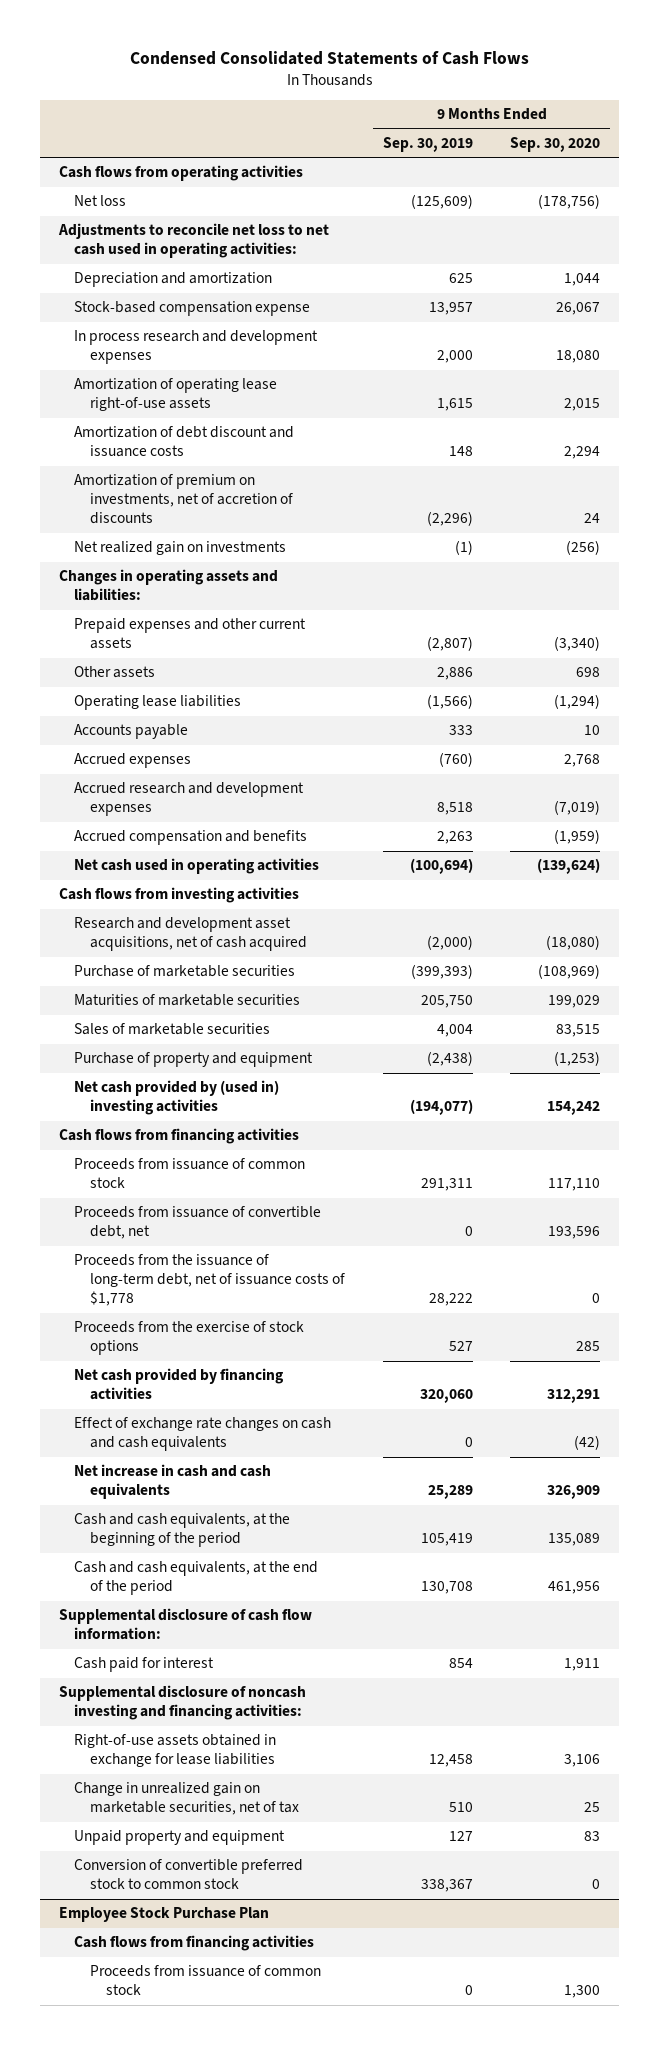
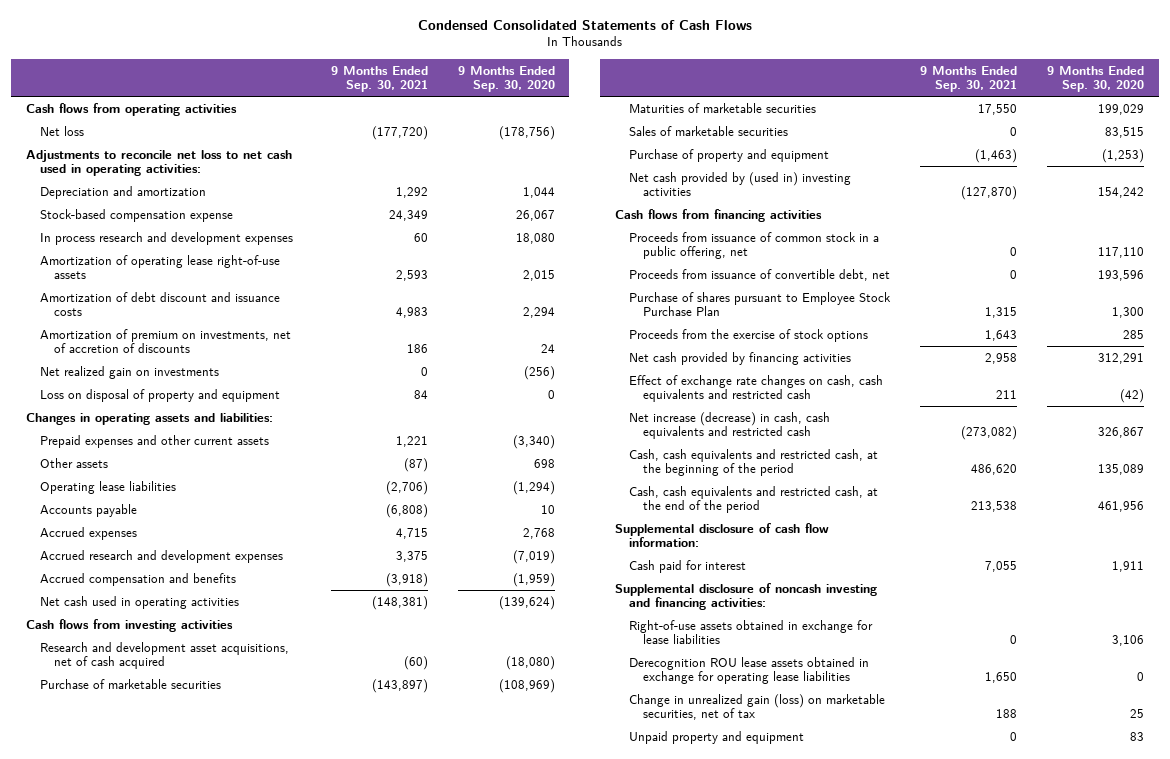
[382,137,473,153] Sep. 30, 2019 -> none
none -> [330,65,428,92] 9 Months Ended Sep. 30, 2021
none -> [39,388,280,402] Loss on disposal of property and equipment
[74,1158,306,1189] Proceeds from issuance of common stock -> [629,231,880,260] Proceeds from issuance of common stock in a public offering, net
[74,1254,346,1307] Proceeds from the issuance of long-term debt, net of issuance costs of $1,778 -> none
none -> [629,291,892,317] Purchase of shares pursuant to Employee Stock Purchase Plan
[74,1417,332,1452] Effect of exchange rate changes on cash and cash equivalents -> [629,374,884,403] Effect of exchange rate changes on cash, cash equivalents and restricted cash
[74,1464,272,1500] Net increase in cash and cash equivalents -> [629,411,831,440] Net increase (decrease) in cash, cash equivalents and restricted cash
[547,1485,601,1500] 326,909 -> [1097,427,1144,439] 326,867
[74,1513,291,1548] Cash and cash equivalents, at the beginning of the period -> [629,448,879,477] Cash, cash equivalents and restricted cash, at the beginning of the period
[74,1561,319,1596] Cash and cash equivalents, at the end of the period -> [629,485,879,514] Cash, cash equivalents and restricted cash, at the end of the period
none -> [629,656,870,685] Derecognition ROU lease assets obtained in exchange for operating lease liabilities
[74,1782,300,1816] Change in unrealized gain on marketable securities, net of tax -> [629,693,886,721] Change in unrealized gain (loss) on marketable securities, net of tax
[74,1859,304,1890] Conversion of convertible preferred stock to common stock -> none
[58,1907,269,1923] Employee Stock Purchase Plan -> none
[74,1935,315,1952] Cash flows from financing activities -> none
[90,1965,322,1996] Proceeds from issuance of common stock -> none

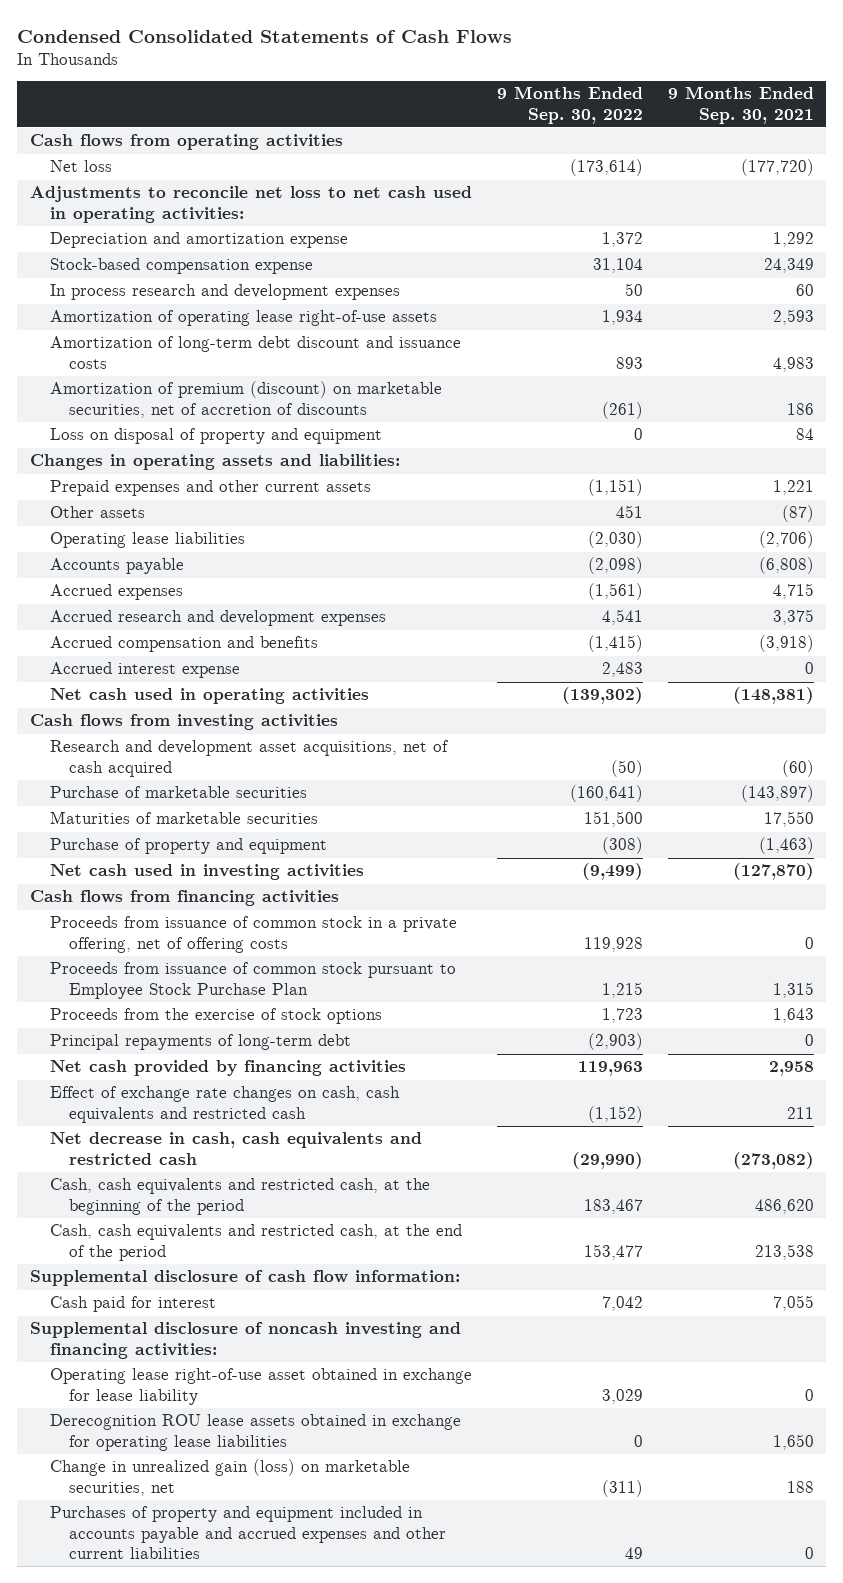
[457,65,555,92] 9 Months Ended Sep. 30, 2020 -> none
none -> [496,86,643,124] 9 Months Ended Sep. 30, 2022
[39,185,206,199] Depreciation and amortization -> [49,232,348,249] Depreciation and amortization expense
[39,365,219,379] Net realized gain on investments -> none
[39,291,280,317] Amortization of debt discount and issuance costs -> [49,336,461,369] Amortization of long-term debt discount and issuance costs
[39,328,291,354] Amortization of premium on investments, net of accretion of discounts -> [49,381,442,418] Amortization of premium (discount) on marketable securities, net of accretion of discounts
none -> [49,662,240,679] Accrued interest expense
[629,125,789,136] Sales of marketable securities -> none
[629,171,852,197] Net cash provided by (used in) investing activities -> [49,864,364,881] Net cash used in investing activities
[629,268,891,281] Proceeds from issuance of convertible debt, net -> none
[629,231,880,260] Proceeds from issuance of common stock in a public offering, net -> [49,916,457,953] Proceeds from issuance of common stock in a private offering, net of offering costs
[629,291,892,317] Purchase of shares pursuant to Employee Stock Purchase Plan -> [49,962,456,999] Proceeds from issuance of common stock pursuant to Employee Stock Purchase Plan
none -> [49,1034,351,1051] Principal repayments of long-term debt
[629,411,831,440] Net increase (decrease) in cash, cash equivalents and restricted cash -> [49,1132,422,1165] Net decrease in cash, cash equivalents and restricted cash
[629,619,874,645] Right-of-use assets obtained in exchange for lease liabilities -> [49,1368,472,1405] Operating lease right-of-use asset obtained in exchange for lease liability
[629,693,886,721] Change in unrealized gain (loss) on marketable securities, net of tax -> [49,1459,410,1496] Change in unrealized gain (loss) on marketable securities, net
[629,730,805,744] Unpaid property and equipment -> [49,1506,447,1559] Purchases of property and equipment included in accounts payable and accrued expenses and other current liabilities

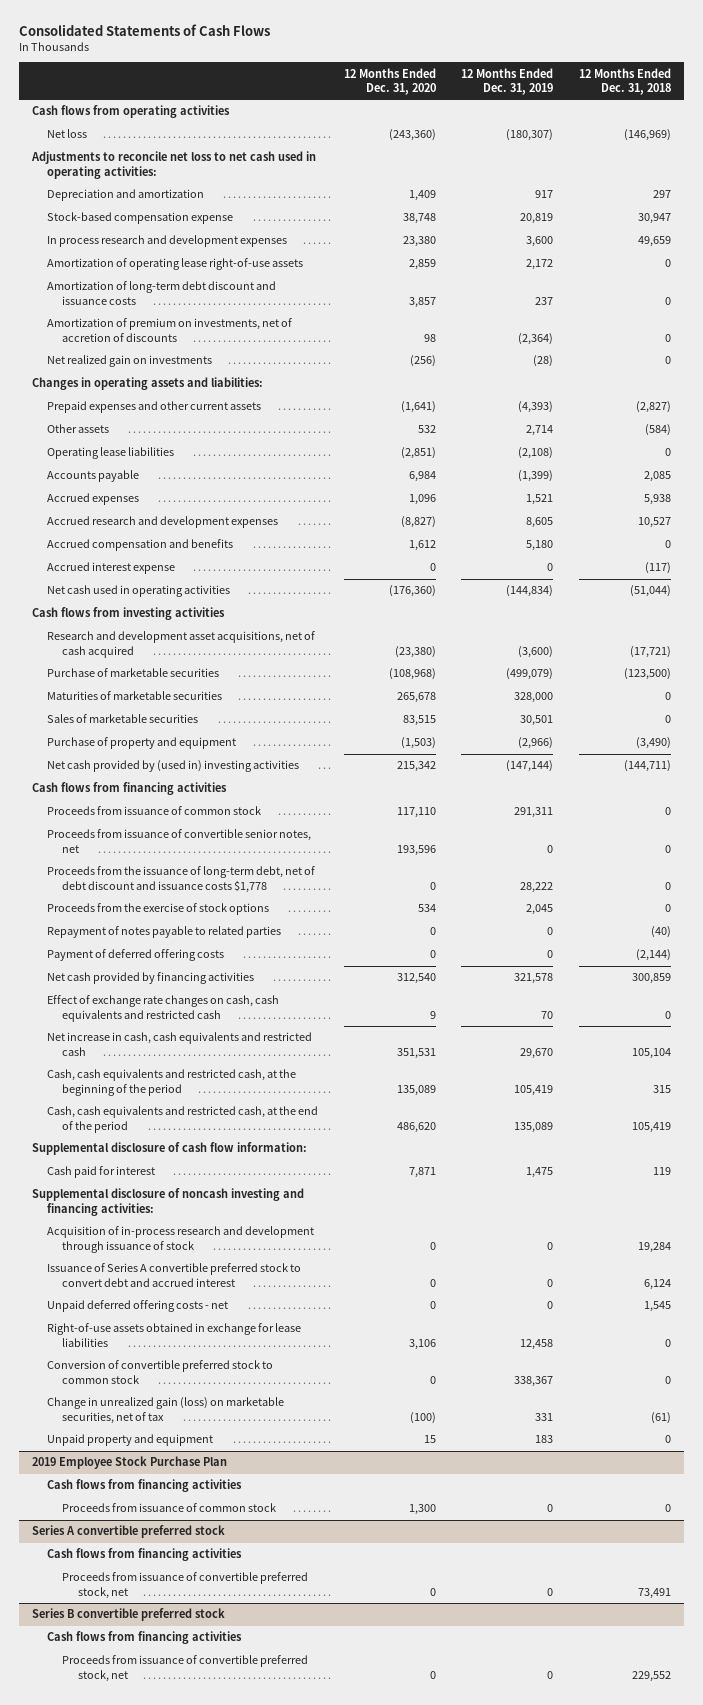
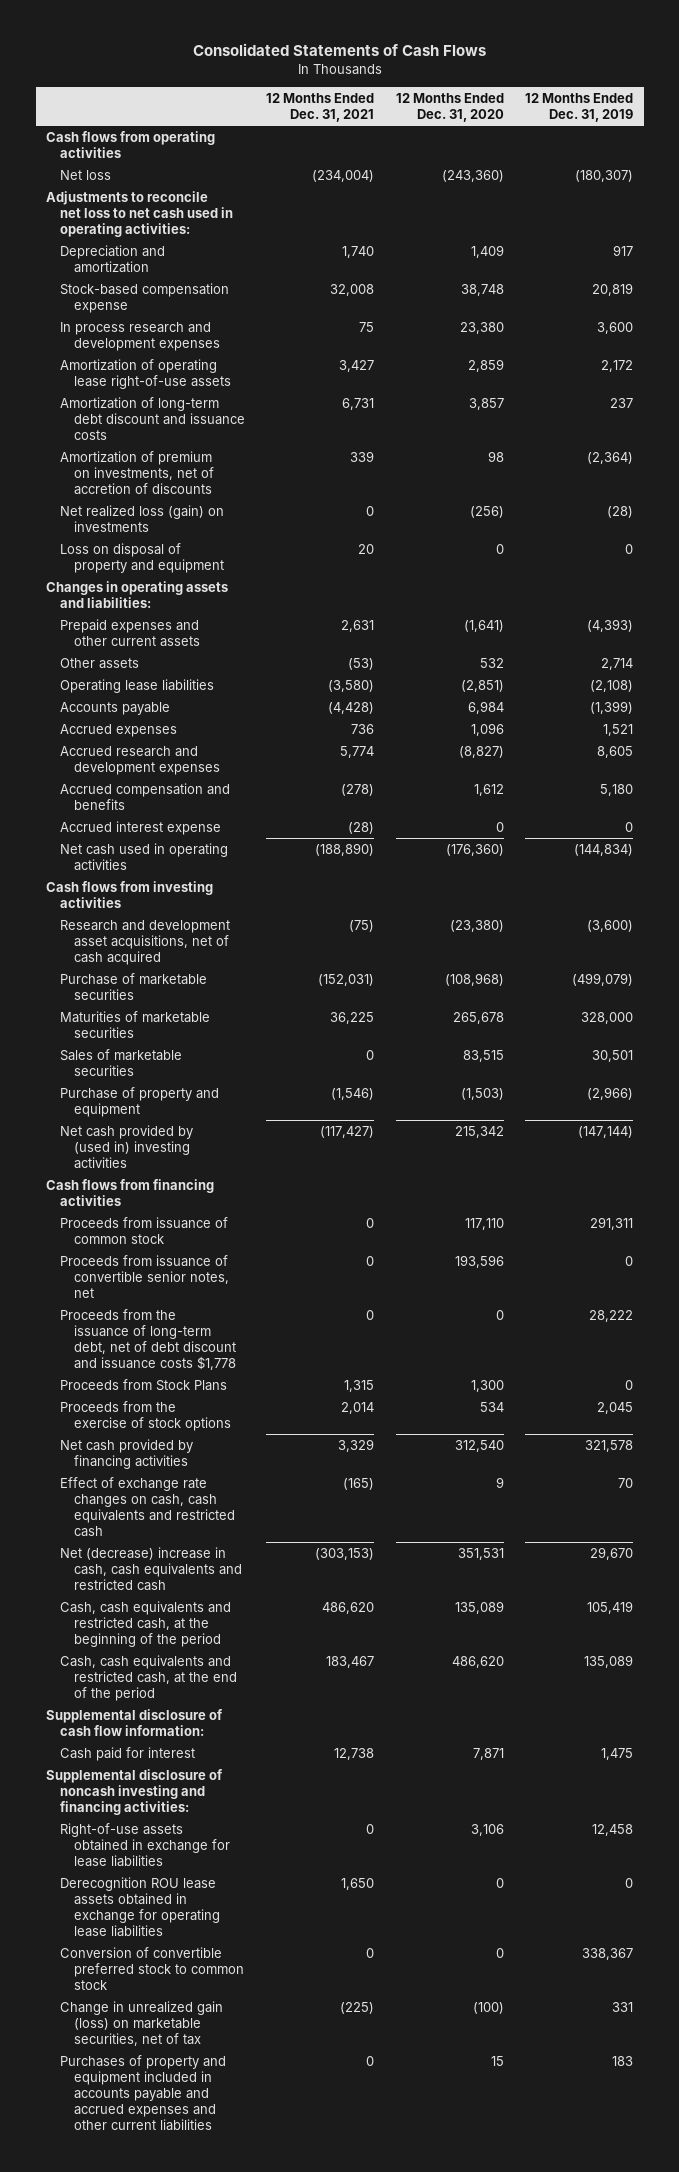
[579,67,672,95] 12 Months Ended Dec. 31, 2018 -> none
none -> [266,93,375,123] 12 Months Ended Dec. 31, 2021
[47,355,213,368] Net realized gain on investments -> [60,504,225,532] Net realized loss (gain) on investments
none -> [60,542,224,573] Loss on disposal of property and equipment
none -> [60,1378,228,1391] Proceeds from Stock Plans
[47,926,282,939] Repayment of notes payable to related parties -> none
[47,949,225,962] Payment of deferred offering costs -> none
[47,1032,313,1056] Net increase in cash, cash equivalents and restricted cash -> [60,1546,242,1591] Net (decrease) increase in cash, cash equivalents and restricted cash
[47,1226,315,1253] Acquisition of in-process research and development through issuance of stock -> none
[47,1263,302,1287] Issuance of Series A convertible preferred stock to convert debt and accrued interest -> none
[47,1300,229,1313] Unpaid deferred offering costs - net -> none
none -> [60,1876,220,1937] Derecognition ROU lease assets obtained in exchange for operating lease liabilities
[31,1456,227,1470] 2019 Employee Stock Purchase Plan -> none
[47,1479,243,1493] Cash flows from financing activities -> none
[62,1503,277,1513] Proceeds from issuance of common stock -> none
[31,1525,225,1539] Series A convertible preferred stock -> none
[47,1548,243,1562] Cash flows from financing activities -> none
[62,1572,309,1599] Proceeds from issuance of convertible preferred stock, net -> none
[31,1608,225,1622] Series B convertible preferred stock -> none
[47,1631,243,1645] Cash flows from financing activities -> none
[62,1655,309,1682] Proceeds from issuance of convertible preferred stock, net -> none
[47,1434,214,1447] Unpaid property and equipment -> [60,2054,227,2132] Purchases of property and equipment included in accounts payable and accrued expenses and other current liabilities

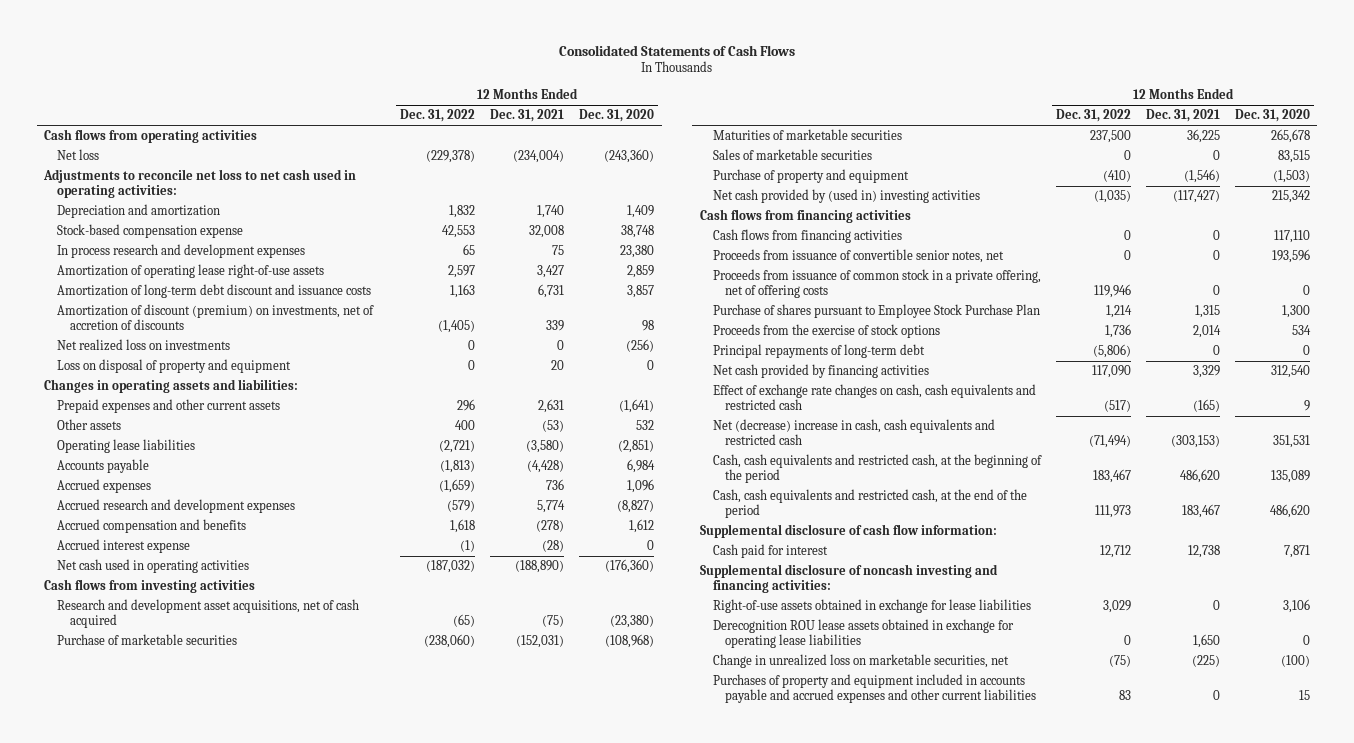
[525,93,634,123] 12 Months Ended Dec. 31, 2019 -> none
none -> [399,109,475,123] Dec. 31, 2022
[60,450,214,495] Amortization of premium on investments, net of accretion of discounts -> [56,304,374,330] Amortization of discount (premium) on investments, net of accretion of discounts
[60,504,225,532] Net realized loss (gain) on investments -> [56,339,230,352] Net realized loss on investments
[60,1216,229,1244] Proceeds from issuance of common stock -> [712,229,902,244] Cash flows from financing activities
[60,1308,236,1370] Proceeds from the issuance of long-term debt, net of debt discount and issuance costs $1,778 -> none
none -> [712,269,1041,298] Proceeds from issuance of common stock in a private offering, net of offering costs
[60,1378,228,1391] Proceeds from Stock Plans -> [712,304,1040,319] Purchase of shares pursuant to Employee Stock Purchase Plan
none -> [712,344,925,359] Principal repayments of long-term debt
[60,1946,244,1990] Conversion of convertible preferred stock to common stock -> none
[60,2000,224,2046] Change in unrealized gain (loss) on marketable securities, net of tax -> [712,654,1009,669] Change in unrealized loss on marketable securities, net

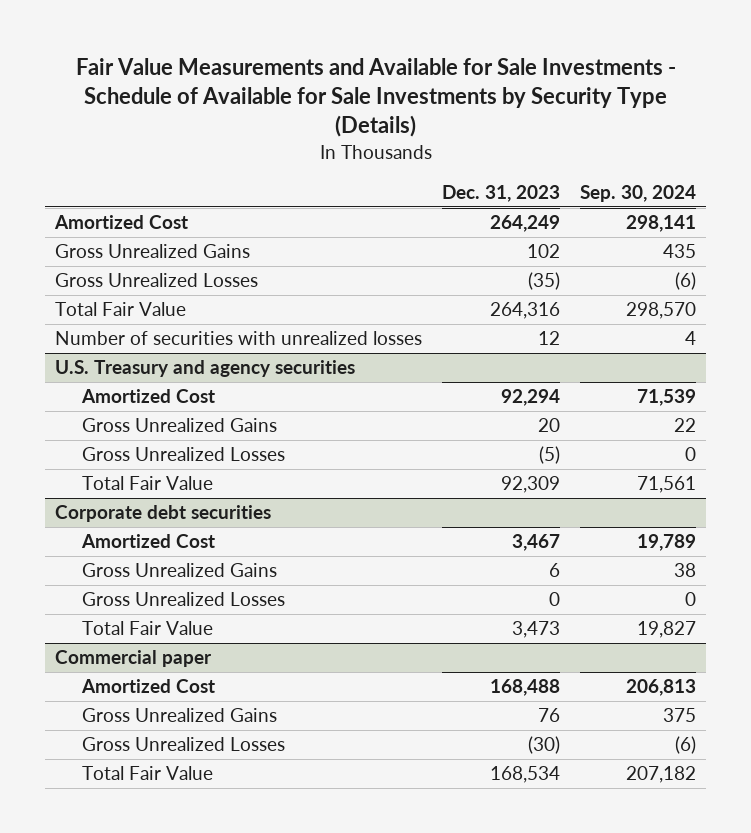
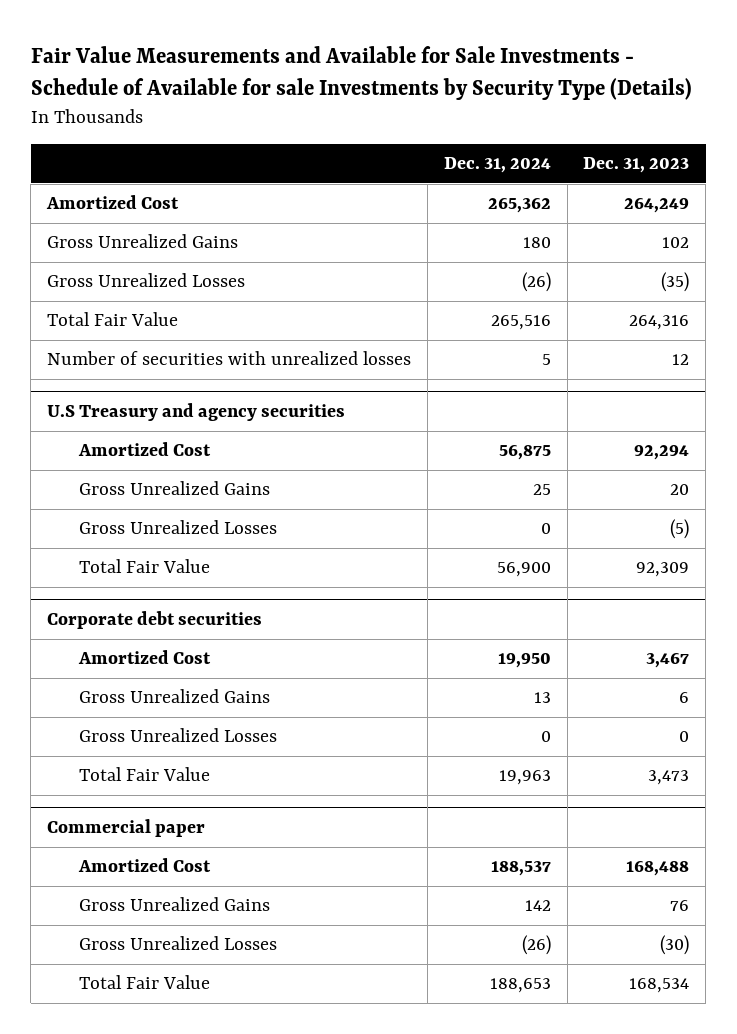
[75,57,676,138] Fair Value Measurements and Available for Sale Investments - Schedule of Available for Sale Investments by Security Type (Details) -> [30,46,692,101] Fair Value Measurements and Available for Sale Investments - Schedule of Available for sale Investments by Security Type (Details)
[580,185,697,203] Sep. 30, 2024 -> none
none -> [443,157,551,174] Dec. 31, 2024
[55,360,356,378] U.S. Treasury and agency securities -> [47,402,346,421] U.S Treasury and agency securities

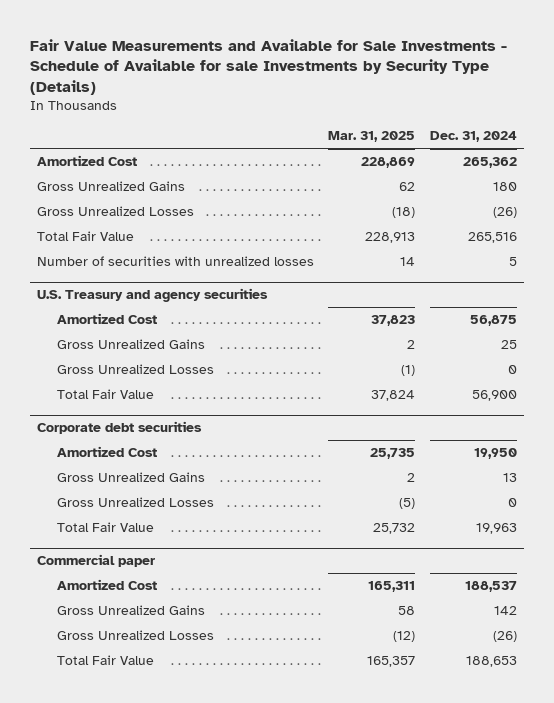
[583,157,690,174] Dec. 31, 2023 -> none
none -> [328,131,416,143] Mar. 31, 2025
[47,402,346,421] U.S Treasury and agency securities -> [37,288,269,303] U.S. Treasury and agency securities

